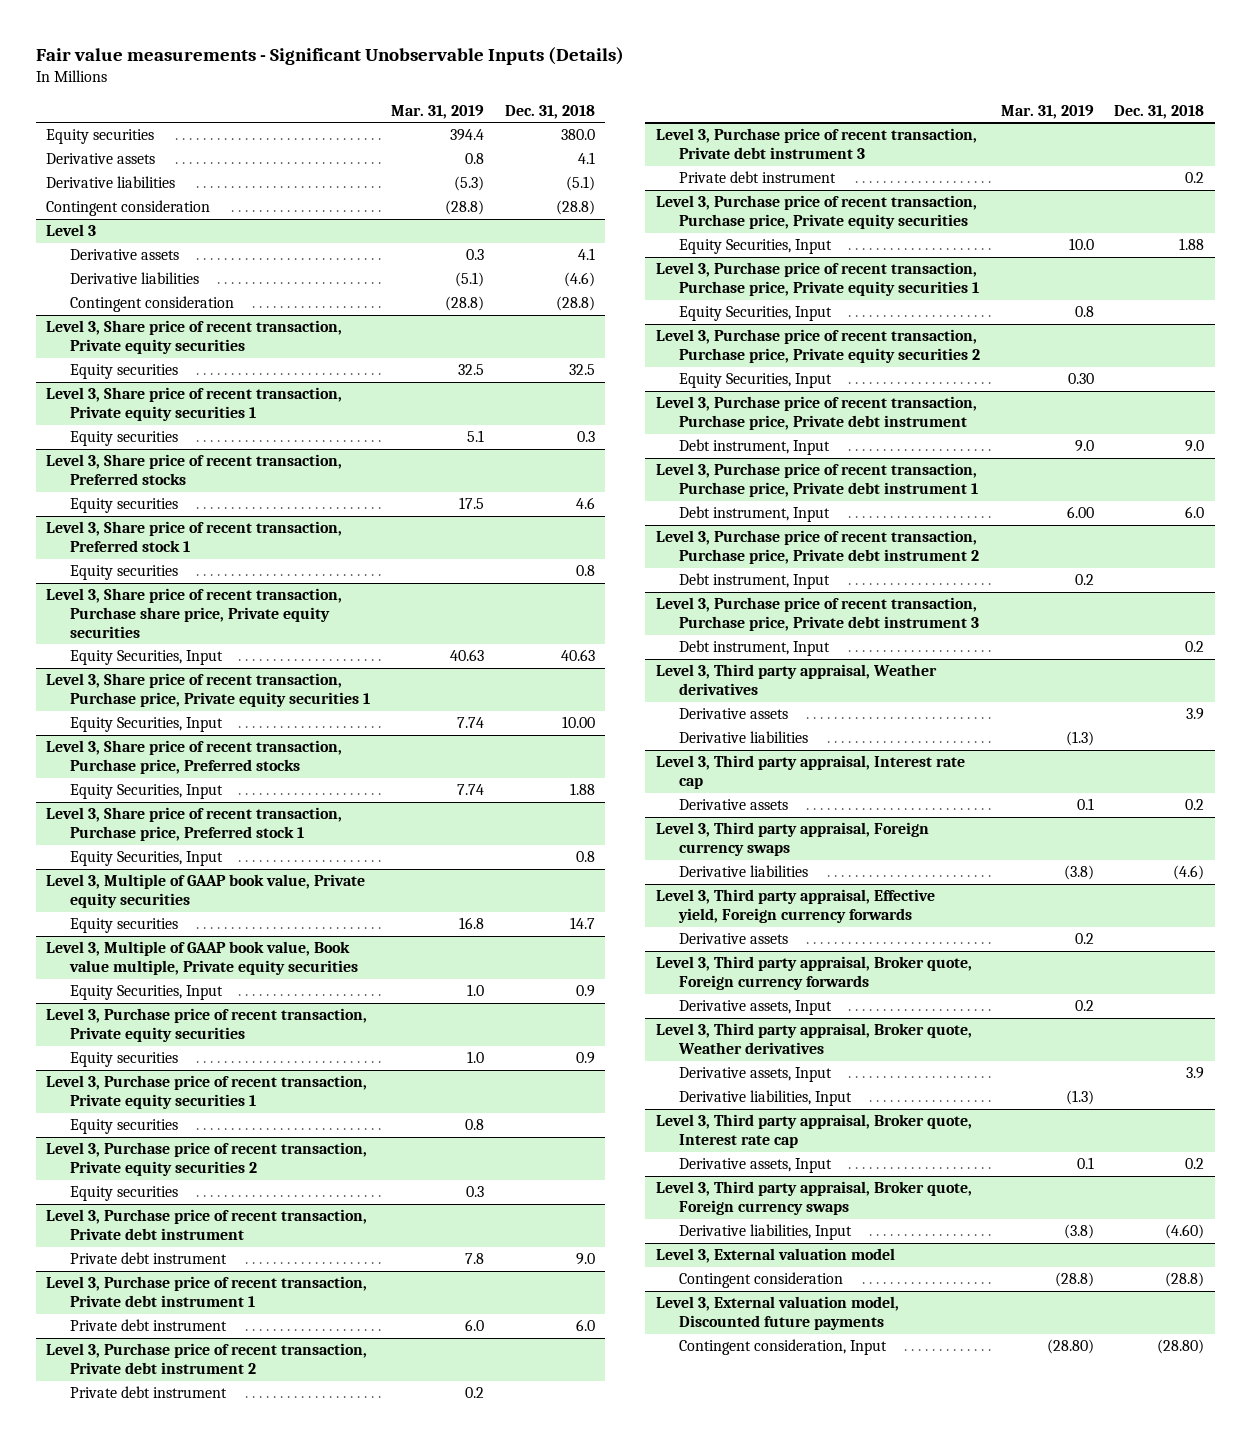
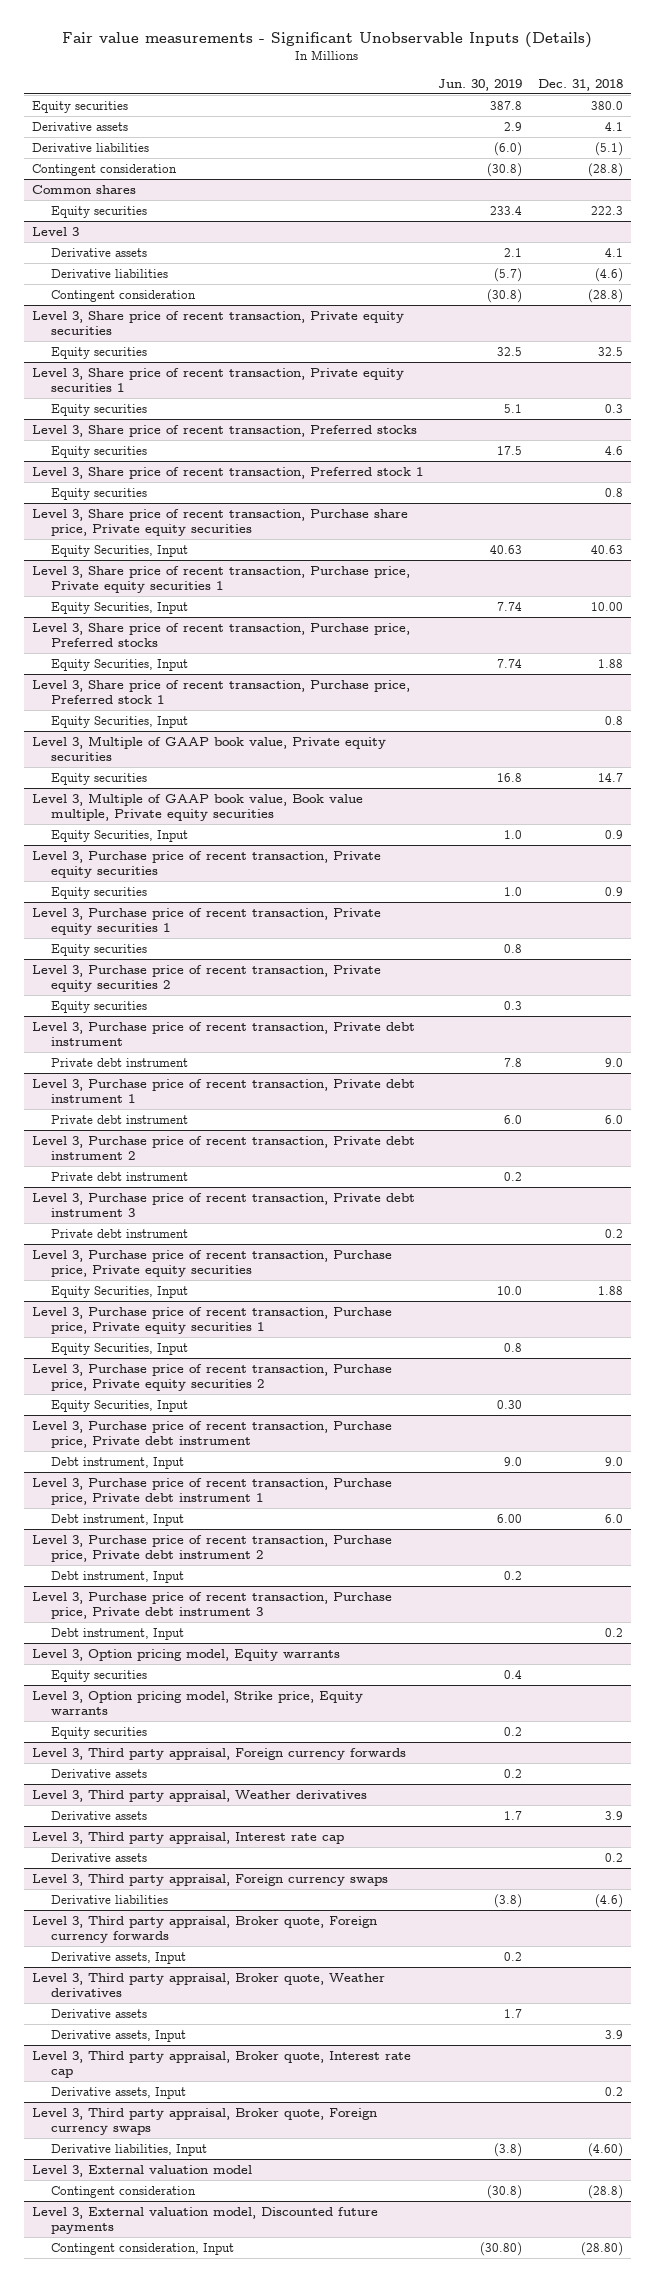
[391,104,485,119] Mar. 31, 2019 -> none
none -> [438,78,523,91] Jun. 30, 2019
none -> [31,184,136,194] Common shares
none -> [51,205,148,218] Equity securities
none -> [31,1648,340,1661] Level 3, Option pricing model, Equity warrants
none -> [51,1669,148,1682] Equity securities
none -> [31,1690,363,1715] Level 3, Option pricing model, Strike price, Equity warrants
none -> [51,1726,148,1739] Equity securities
none -> [31,1747,406,1760] Level 3, Third party appraisal, Foreign currency forwards
none -> [51,1768,148,1778] Derivative assets
[679,731,809,744] Derivative liabilities -> none
[655,889,935,924] Level 3, Third party appraisal, Effective yield, Foreign currency forwards -> none
[679,933,789,945] Derivative assets -> none
none -> [51,2008,148,2018] Derivative assets
[679,1090,853,1107] Derivative liabilities, Input -> none

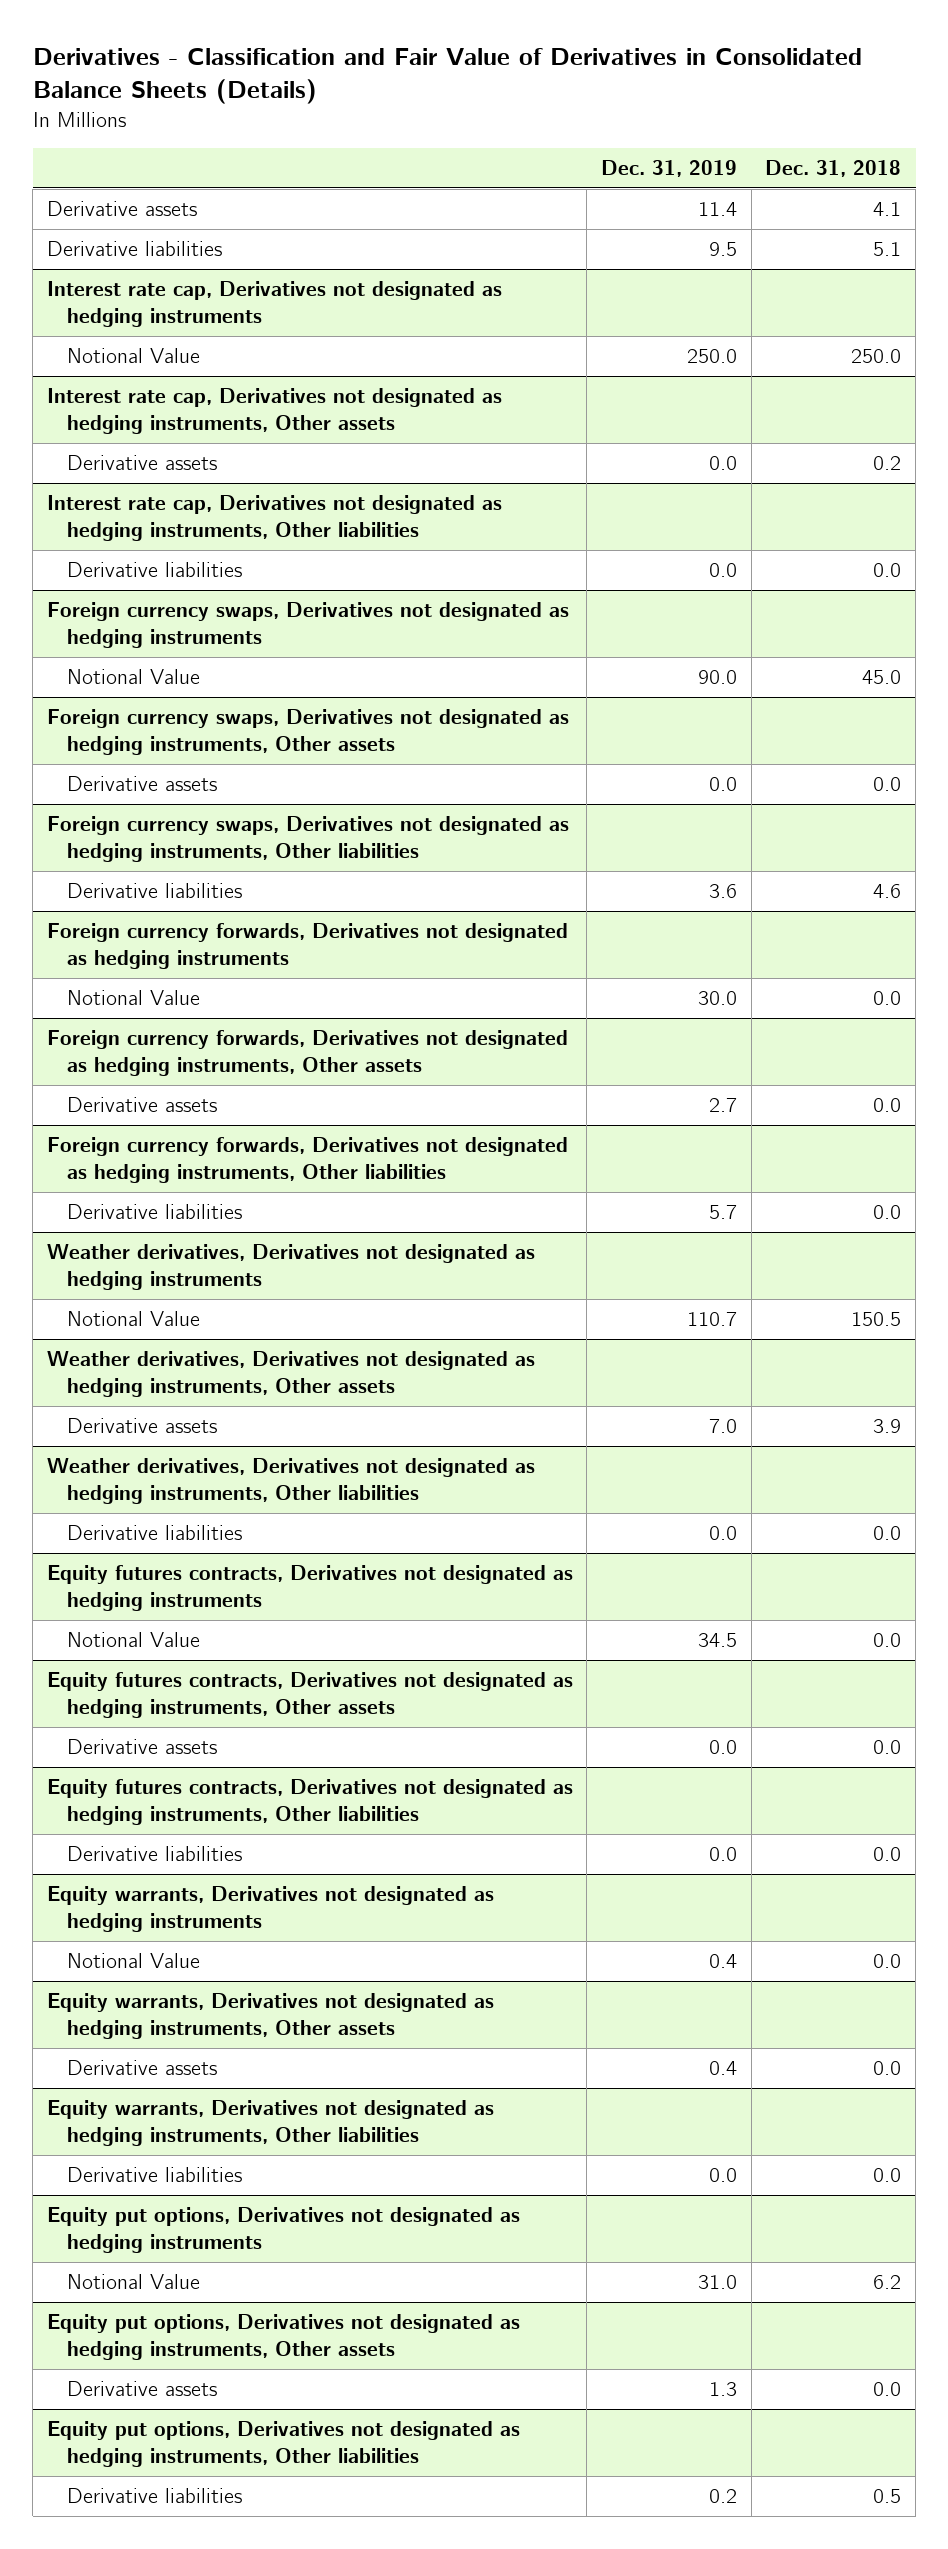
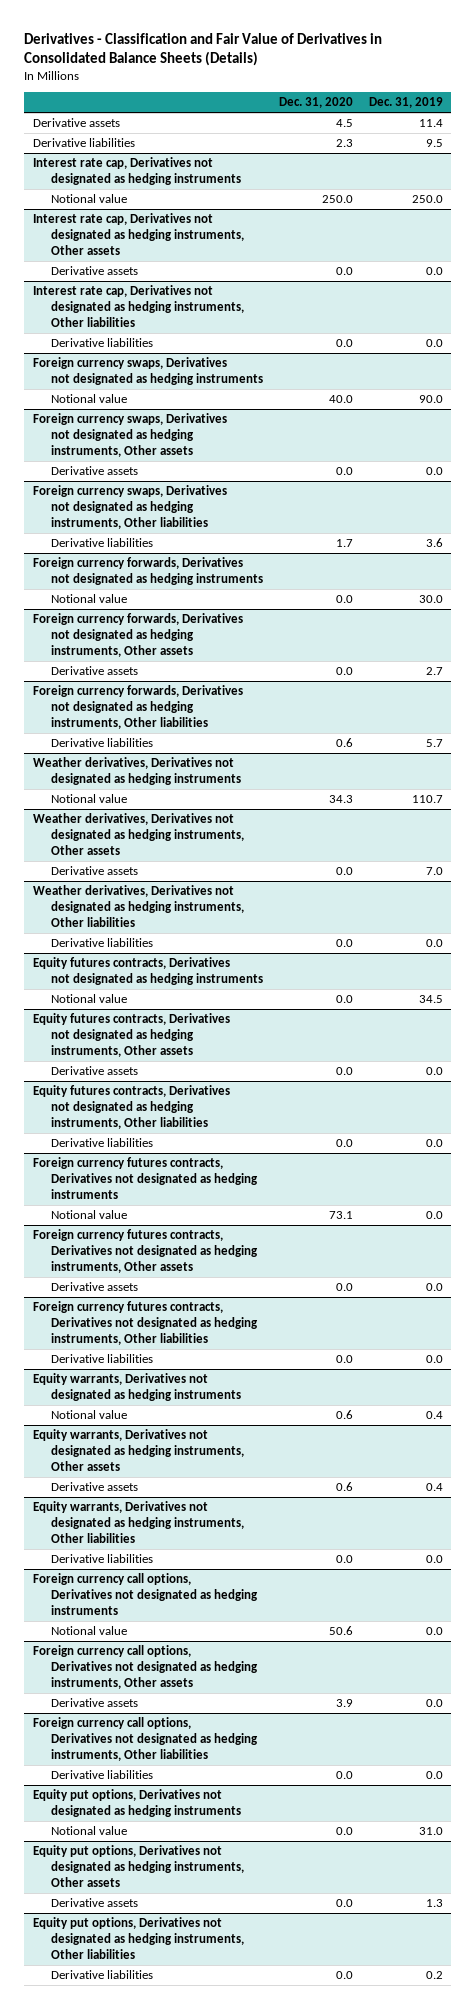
[765,160,902,178] Dec. 31, 2018 -> none
none -> [279,97,354,109] Dec. 31, 2020
[67,348,201,364] Notional Value -> [50,194,127,204] Notional value
[67,669,201,685] Notional Value -> [50,394,127,404] Notional value
[67,990,201,1006] Notional Value -> [50,594,127,604] Notional value
[67,1311,201,1327] Notional Value -> [50,794,127,804] Notional value
[67,1632,201,1648] Notional Value -> [50,994,127,1004] Notional value
none -> [32,1157,258,1200] Foreign currency futures contracts, Derivatives not designated as hedging instruments
none -> [50,1210,127,1220] Notional value
none -> [32,1229,258,1274] Foreign currency futures contracts, Derivatives not designated as hedging instruments, Other assets
none -> [50,1282,138,1292] Derivative assets
none -> [32,1301,258,1346] Foreign currency futures contracts, Derivatives not designated as hedging instruments, Other liabilities
none -> [50,1354,153,1364] Derivative liabilities
[67,1953,201,1969] Notional Value -> [50,1410,127,1420] Notional value
none -> [32,1573,258,1616] Foreign currency call options, Derivatives not designated as hedging instruments
none -> [50,1626,127,1636] Notional value
none -> [32,1645,258,1690] Foreign currency call options, Derivatives not designated as hedging instruments, Other assets
none -> [50,1698,138,1708] Derivative assets
none -> [32,1717,258,1762] Foreign currency call options, Derivatives not designated as hedging instruments, Other liabilities
none -> [50,1770,153,1780] Derivative liabilities
[67,2274,201,2290] Notional Value -> [50,1826,127,1836] Notional value

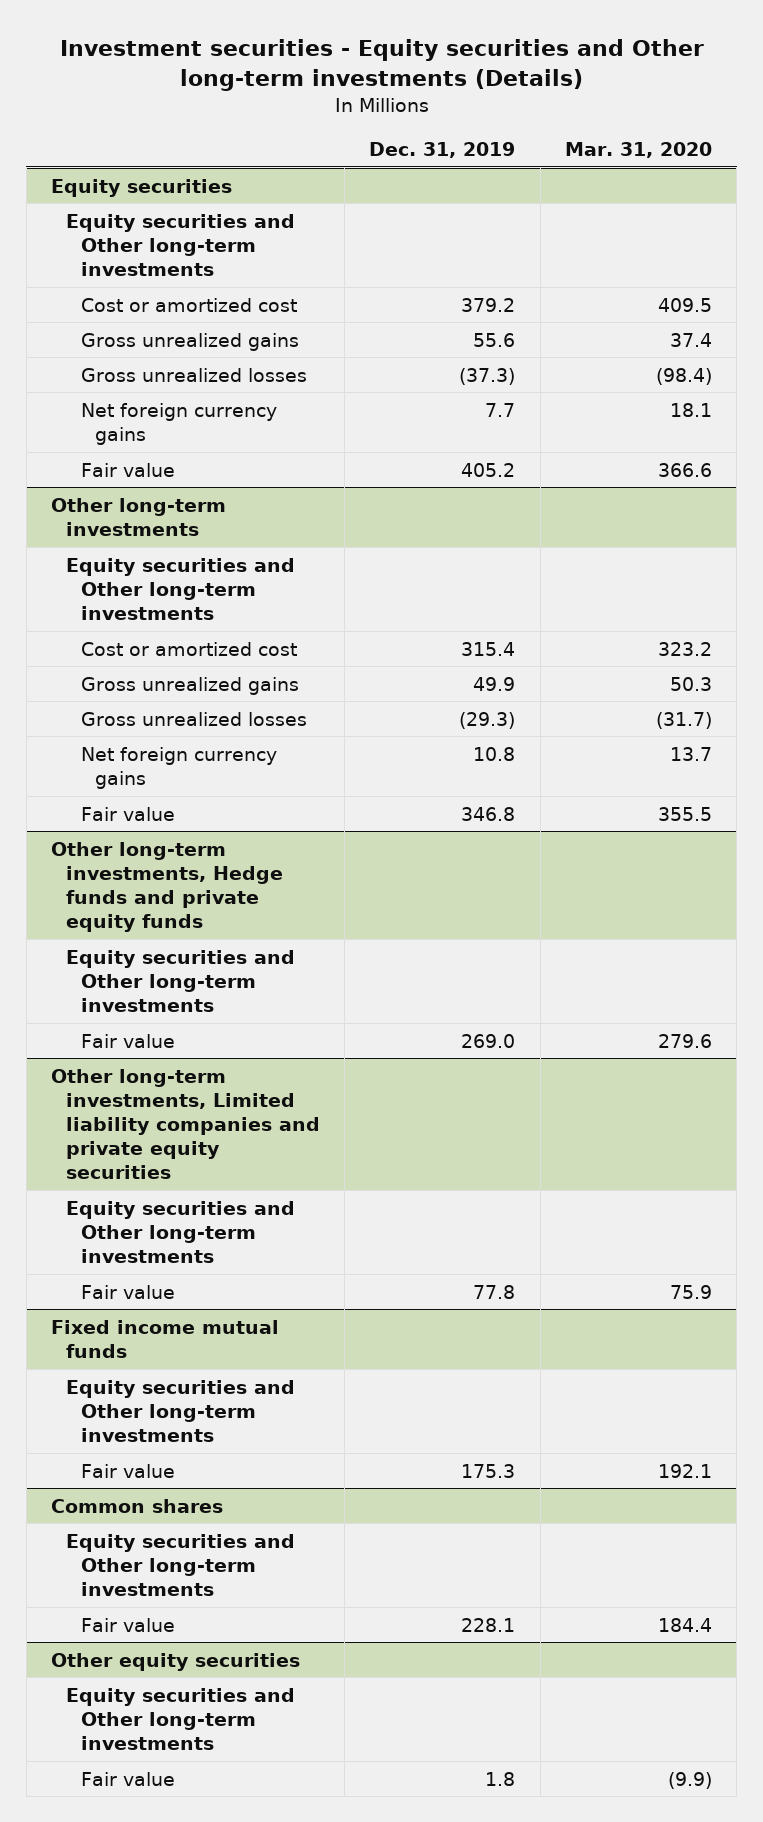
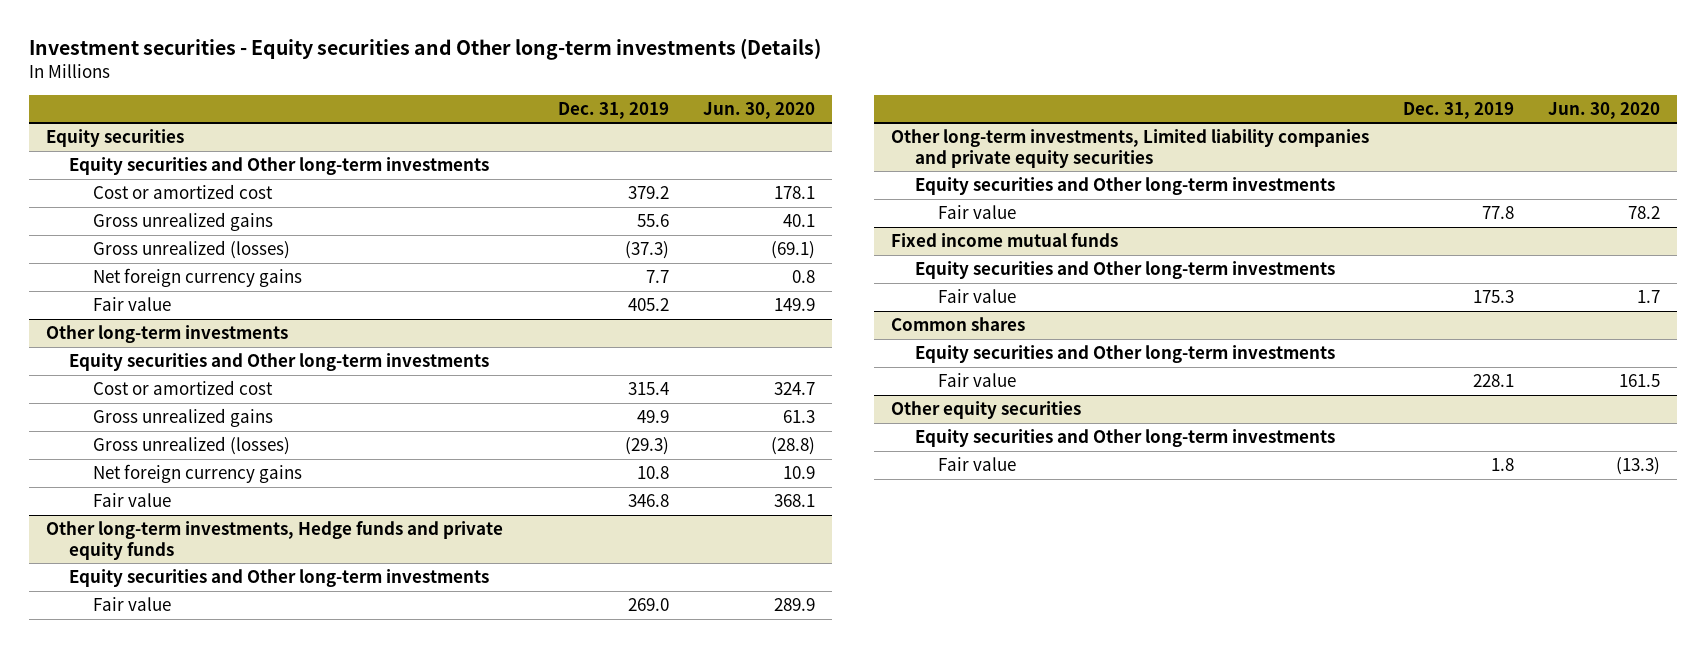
[564,142,712,159] Mar. 31, 2020 -> none
none -> [703,101,816,119] Jun. 30, 2020
[80,367,307,382] Gross unrealized losses -> [92,239,290,259] Gross unrealized (losses)
[80,711,307,726] Gross unrealized losses -> [92,435,290,455] Gross unrealized (losses)

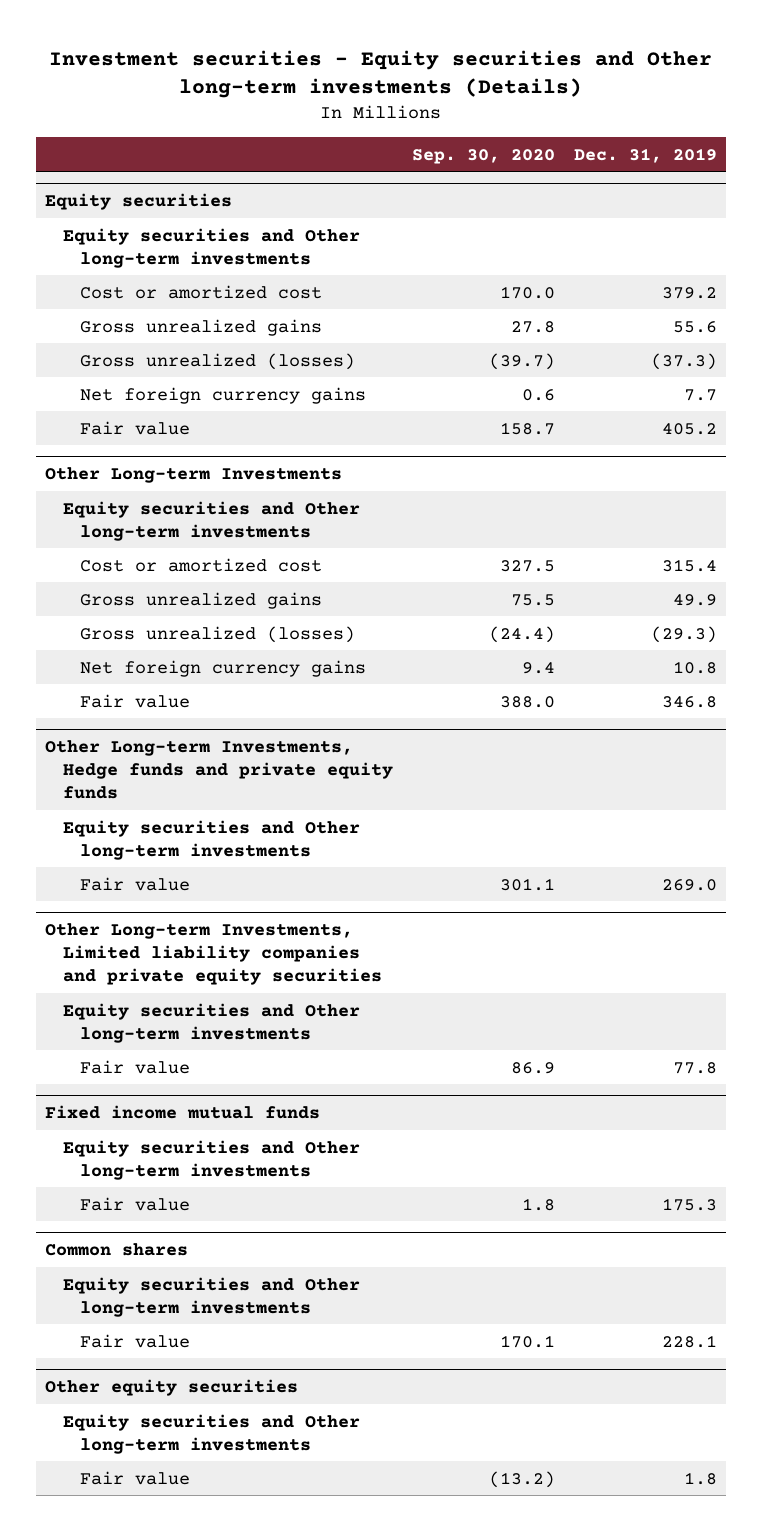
[703,101,816,119] Jun. 30, 2020 -> none
none -> [411,148,555,164] Sep. 30, 2020
[46,324,289,343] Other long-term investments -> [45,467,343,484] Other Long-term Investments
[46,520,504,560] Other long-term investments, Hedge funds and private equity funds -> [45,740,393,800] Other Long-term Investments, Hedge funds and private equity funds
[891,128,1370,168] Other long-term investments, Limited liability companies and private equity securities -> [45,923,382,986] Other Long-term Investments, Limited liability companies and private equity securities

